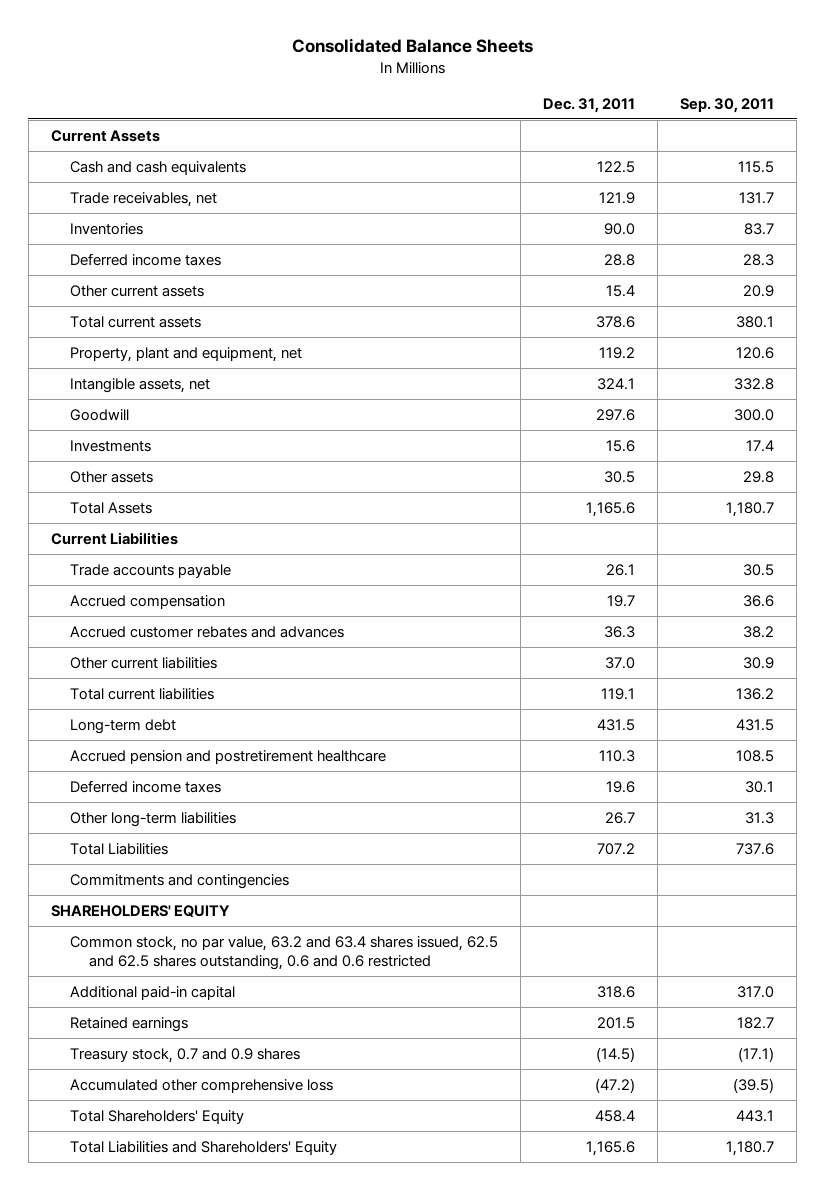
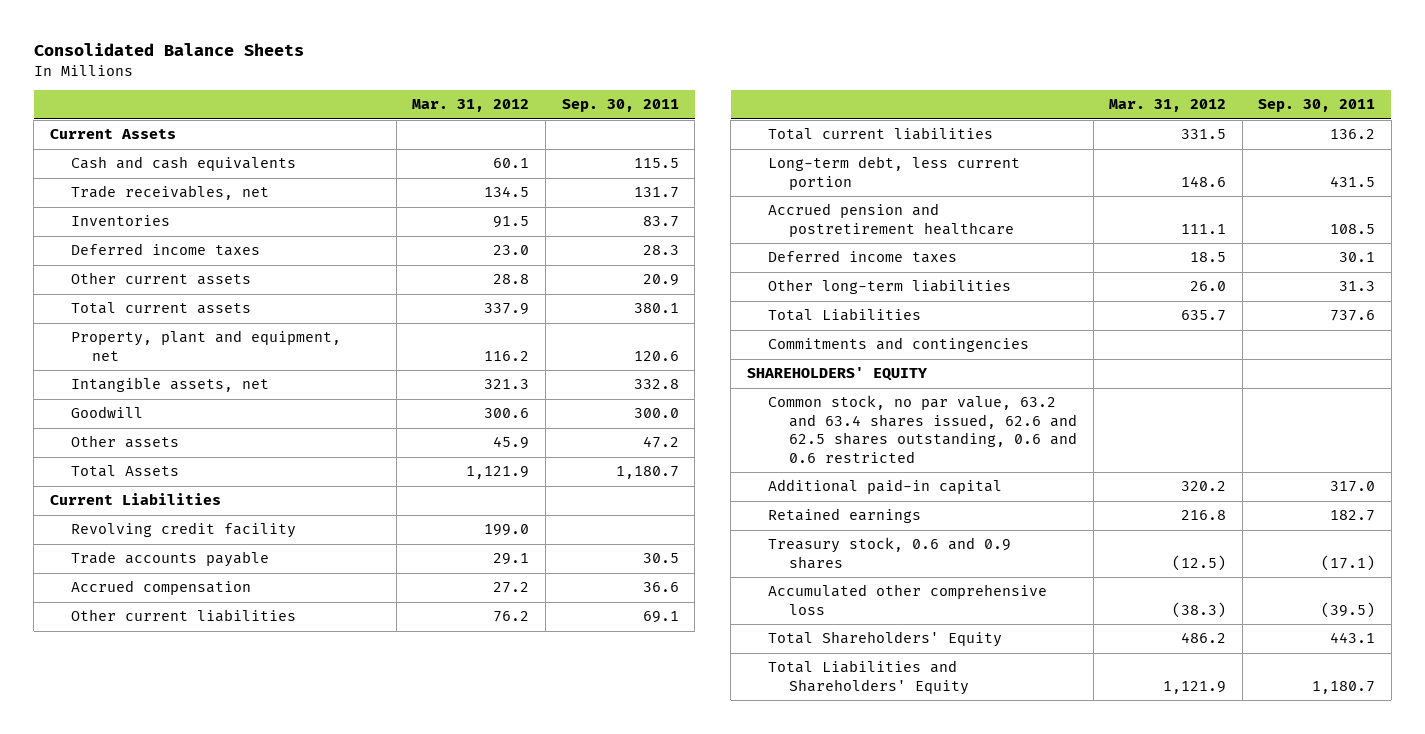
[543,97,636,113] Dec. 31, 2011 -> none
none -> [412,99,530,113] Mar. 31, 2012
[70,439,152,452] Investments -> none
[743,470,775,483] 29.8 -> [642,436,679,449] 47.2
none -> [71,522,297,539] Revolving credit facility
[70,625,345,638] Accrued customer rebates and advances -> none
[743,656,775,669] 30.9 -> [642,611,679,624] 69.1
[70,718,177,734] Long-term debt -> [767,156,1020,190] Long-term debt, less current portion
[70,935,499,970] Common stock, no par value, 63.2 and 63.4 shares issued, 62.5 and 62.5 shares outstanding, 0.6 and 0.6 restricted -> [767,395,1078,463] Common stock, no par value, 63.2 and 63.4 shares issued, 62.6 and 62.5 shares outstanding, 0.6 and 0.6 restricted
[70,1047,301,1063] Treasury stock, 0.7 and 0.9 shares -> [767,537,1011,569] Treasury stock, 0.6 and 0.9 shares

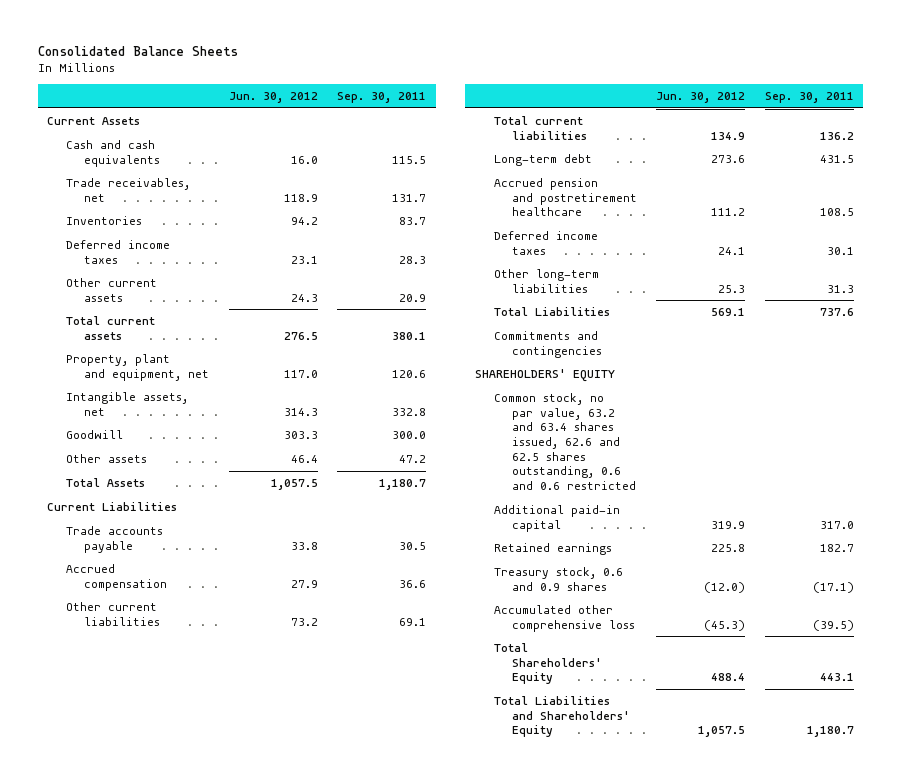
[412,99,530,113] Mar. 31, 2012 -> none
none -> [228,92,318,104] Jun. 30, 2012
[71,522,297,539] Revolving credit facility -> none
[767,156,1020,190] Long-term debt, less current portion -> [493,153,592,166] Long-term debt

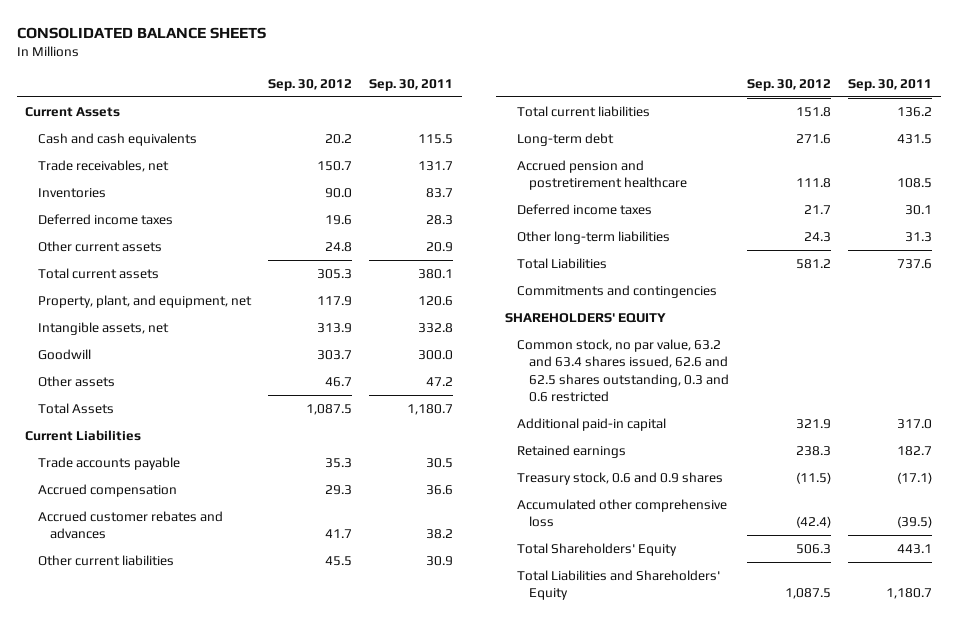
[37,46,238,57] Consolidated Balance Sheets -> [16,26,266,39] CONSOLIDATED BALANCE SHEETS
[228,92,318,104] Jun. 30, 2012 -> none
none -> [268,78,353,91] Sep. 30, 2012
[65,353,210,381] Property, plant and equipment, net -> [37,294,252,308] Property, plant, and equipment, net
none -> [37,510,223,540] Accrued customer rebates and advances
[398,617,426,626] 69.1 -> [426,555,454,566] 30.9
[493,392,637,491] Common stock, no par value, 63.2 and 63.4 shares issued, 62.6 and 62.5 shares outstanding, 0.6 and 0.6 restricted -> [516,338,730,403] Common stock, no par value, 63.2 and 63.4 shares issued, 62.6 and 62.5 shares outstanding, 0.3 and 0.6 restricted

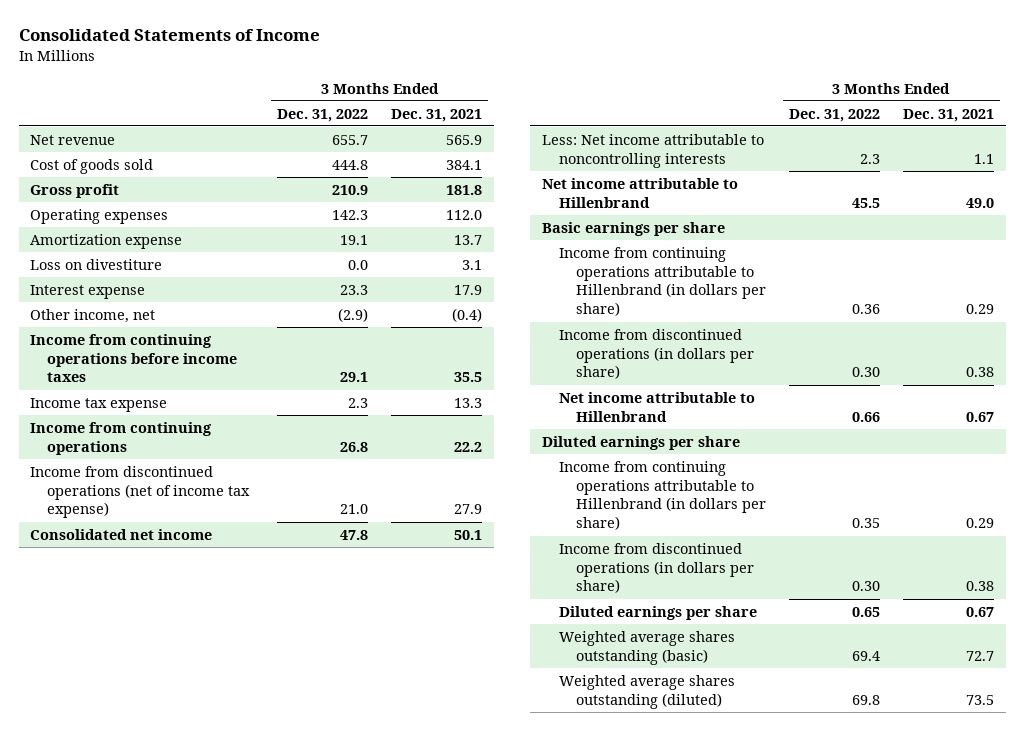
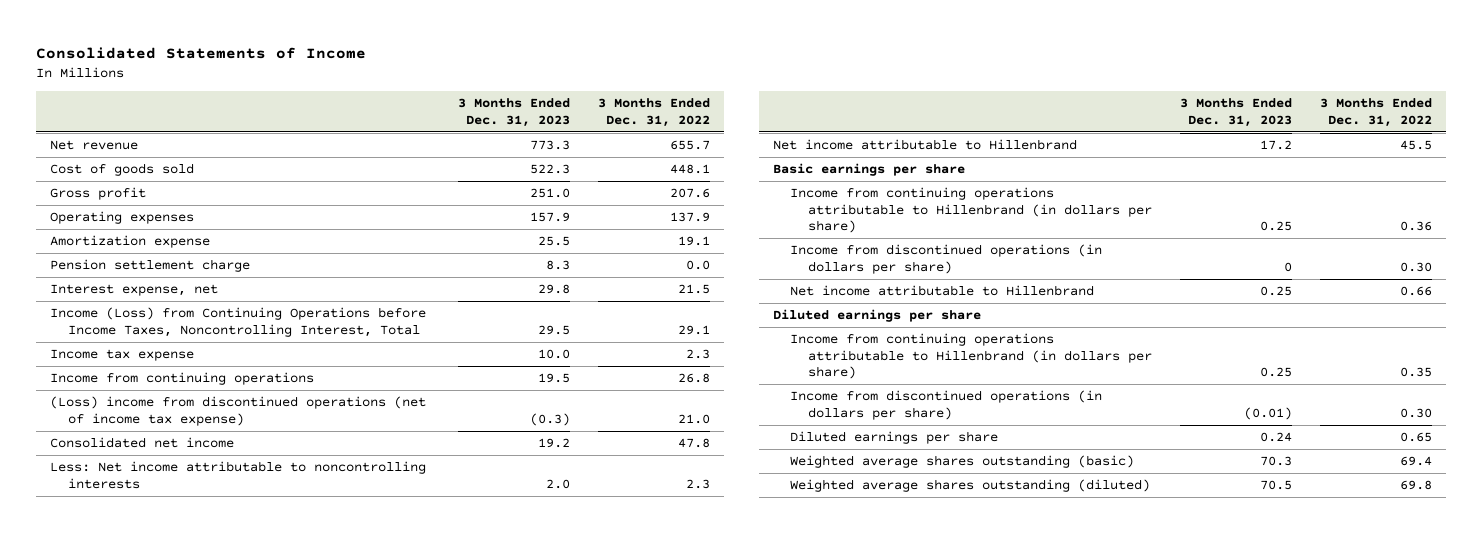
[391,108,483,122] Dec. 31, 2021 -> none
none -> [457,98,570,127] 3 Months Ended Dec. 31, 2023
[332,159,369,170] 444.8 -> [669,164,710,175] 448.1
[332,184,369,195] 210.9 -> [669,188,710,199] 207.6
[332,209,369,220] 142.3 -> [669,212,710,223] 137.9
[30,258,163,270] Loss on divestiture -> none
[30,308,156,323] Other income, net -> none
none -> [50,259,251,273] Pension settlement charge
[30,284,146,299] Interest expense -> [50,284,219,297] Interest expense, net
[340,284,369,295] 23.3 -> [677,284,710,295] 21.5
[30,333,238,383] Income from continuing operations before income taxes -> [50,307,427,337] Income (Loss) from Continuing Operations before Income Taxes, Noncontrolling Interest, Total
[30,465,251,519] Income from discontinued operations (net of income tax expense) -> [50,396,427,426] (Loss) income from discontinued operations (net of income tax expense)

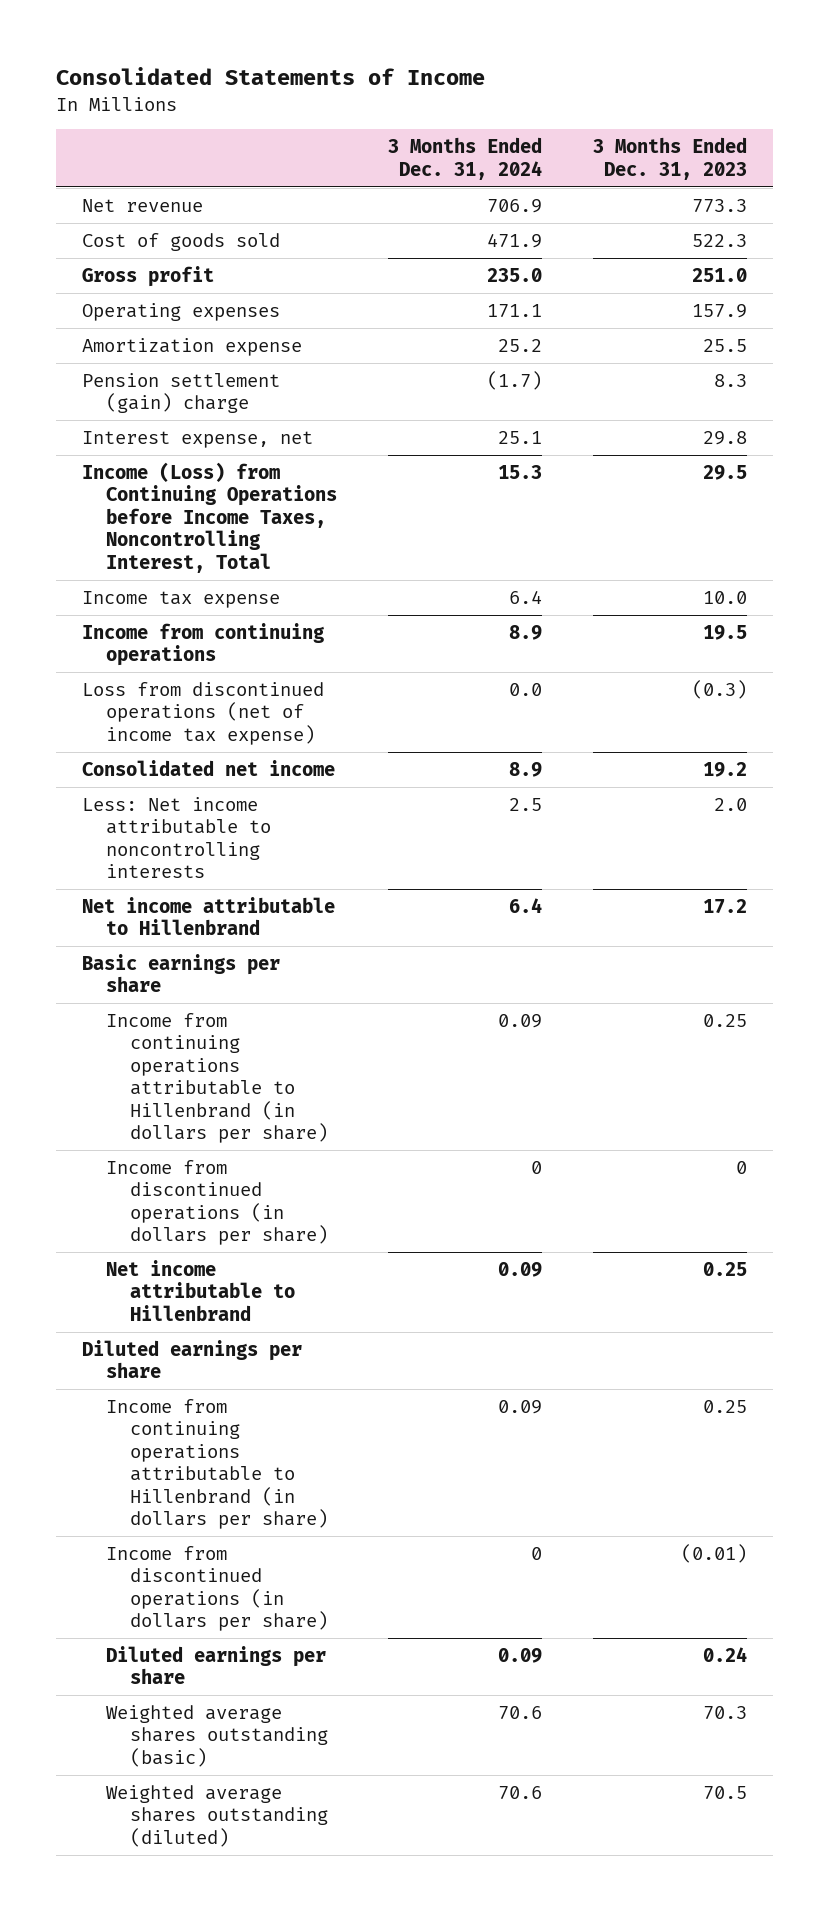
[597,98,710,127] 3 Months Ended Dec. 31, 2022 -> none
none -> [388,137,543,180] 3 Months Ended Dec. 31, 2024
[50,259,251,273] Pension settlement charge -> [81,372,280,414] Pension settlement (gain) charge
[50,396,427,426] (Loss) income from discontinued operations (net of income tax expense) -> [81,681,324,745] Loss from discontinued operations (net of income tax expense)

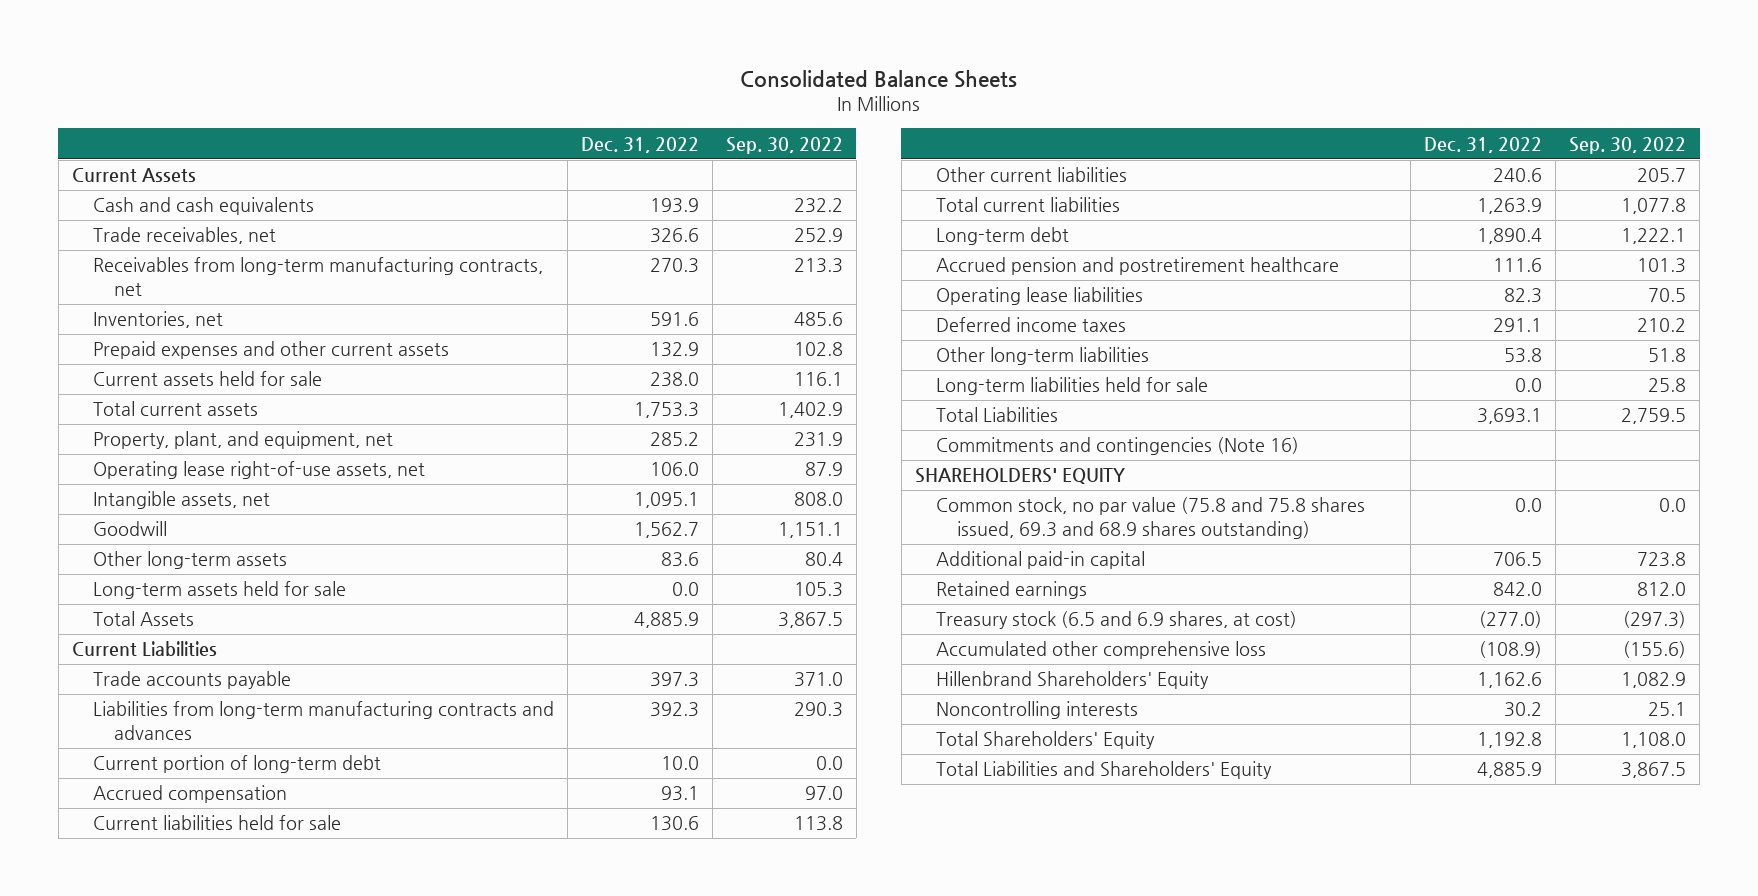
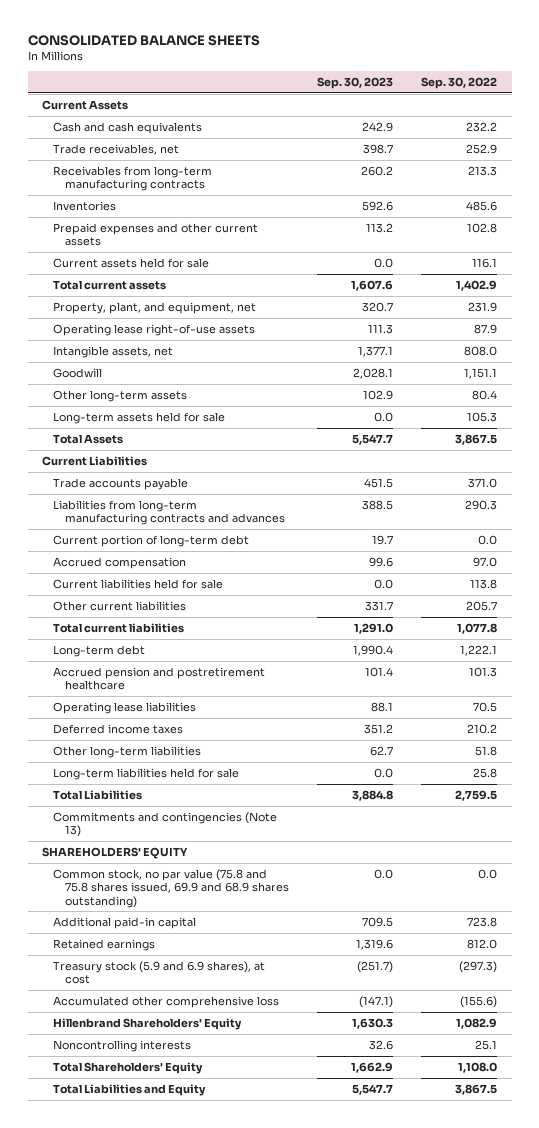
[739,69,1017,88] Consolidated Balance Sheets -> [27,35,260,47] CONSOLIDATED BALANCE SHEETS
[580,136,699,153] Dec. 31, 2022 -> none
none -> [317,77,394,90] Sep. 30, 2023
[92,257,543,296] Receivables from long-term manufacturing contracts, net -> [53,165,213,192] Receivables from long-term manufacturing contracts
[92,311,223,329] Inventories, net -> [53,200,117,211] Inventories
[92,461,425,480] Operating lease right-of-use assets, net -> [53,323,256,336] Operating lease right-of-use assets
[936,437,1300,456] Commitments and contingencies (Note 16) -> [53,811,278,838] Commitments and contingencies (Note 13)
[936,497,1366,539] Common stock, no par value (75.8 and 75.8 shares issued, 69.3 and 68.9 shares outstanding) -> [53,868,289,908] Common stock, no par value (75.8 and 75.8 shares issued, 69.9 and 68.9 shares outstanding)
[936,611,1298,630] Treasury stock (6.5 and 6.9 shares, at cost) -> [53,960,266,985] Treasury stock (5.9 and 6.9 shares), at cost
[936,761,1273,780] Total Liabilities and Shareholders' Equity -> [53,1083,207,1096] Total Liabilities and Equity

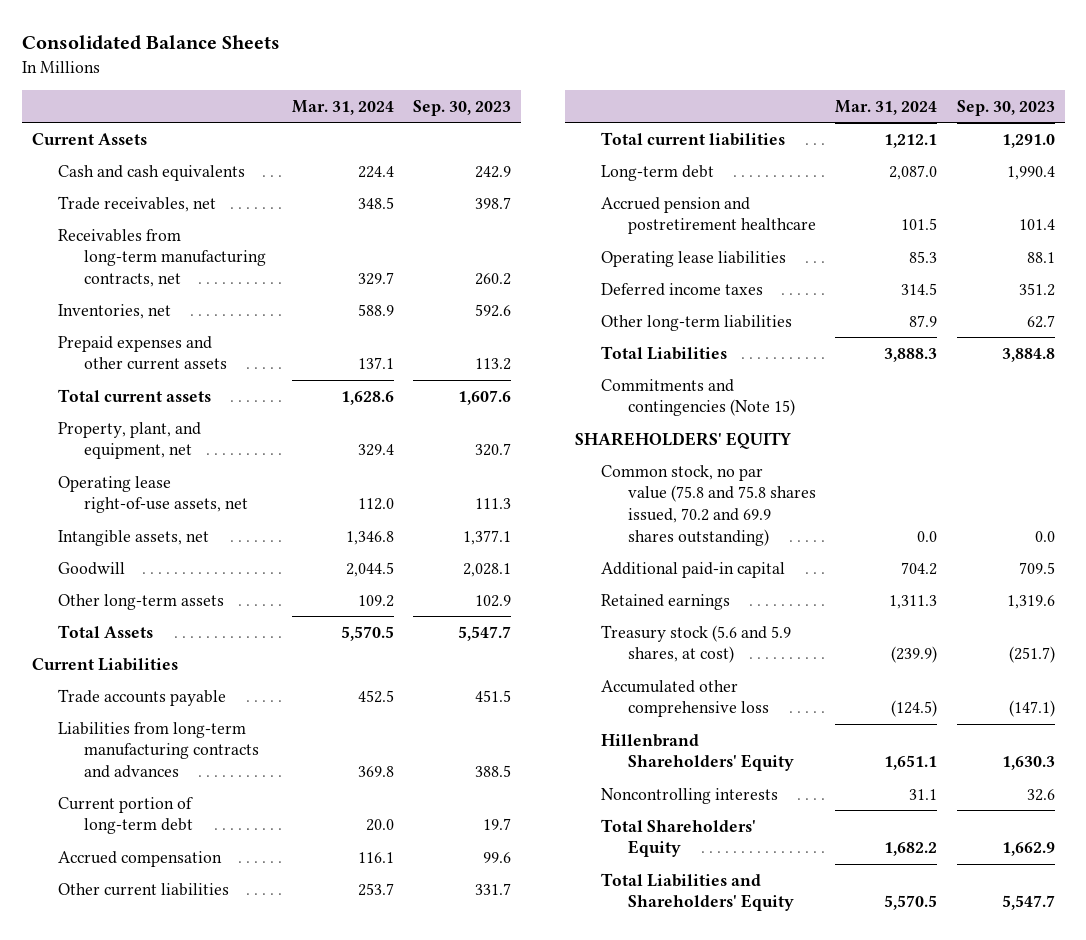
[27,35,260,47] CONSOLIDATED BALANCE SHEETS -> [21,35,280,51] Consolidated Balance Sheets
[421,77,498,90] Sep. 30, 2022 -> none
none -> [291,100,394,116] Mar. 31, 2024
[53,165,213,192] Receivables from long-term manufacturing contracts -> [57,228,267,288] Receivables from long-term manufacturing contracts, net
[53,200,117,211] Inventories -> [57,303,171,319] Inventories, net
[53,257,210,268] Current assets held for sale -> none
[53,323,256,336] Operating lease right-of-use assets -> [57,475,249,514] Operating lease right-of-use assets, net
[53,411,226,424] Long-term assets held for sale -> none
[53,578,224,589] Current liabilities held for sale -> none
[53,767,240,780] Long-term liabilities held for sale -> none
[53,811,278,838] Commitments and contingencies (Note 13) -> [601,378,795,417] Commitments and contingencies (Note 15)
[53,868,289,908] Common stock, no par value (75.8 and 75.8 shares issued, 69.9 and 68.9 shares outstanding) -> [601,464,816,546] Common stock, no par value (75.8 and 75.8 shares issued, 70.2 and 69.9 shares outstanding)
[53,960,266,985] Treasury stock (5.9 and 6.9 shares), at cost -> [601,624,792,664] Treasury stock (5.6 and 5.9 shares, at cost)
[53,1083,207,1096] Total Liabilities and Equity -> [601,872,794,912] Total Liabilities and Shareholders' Equity

